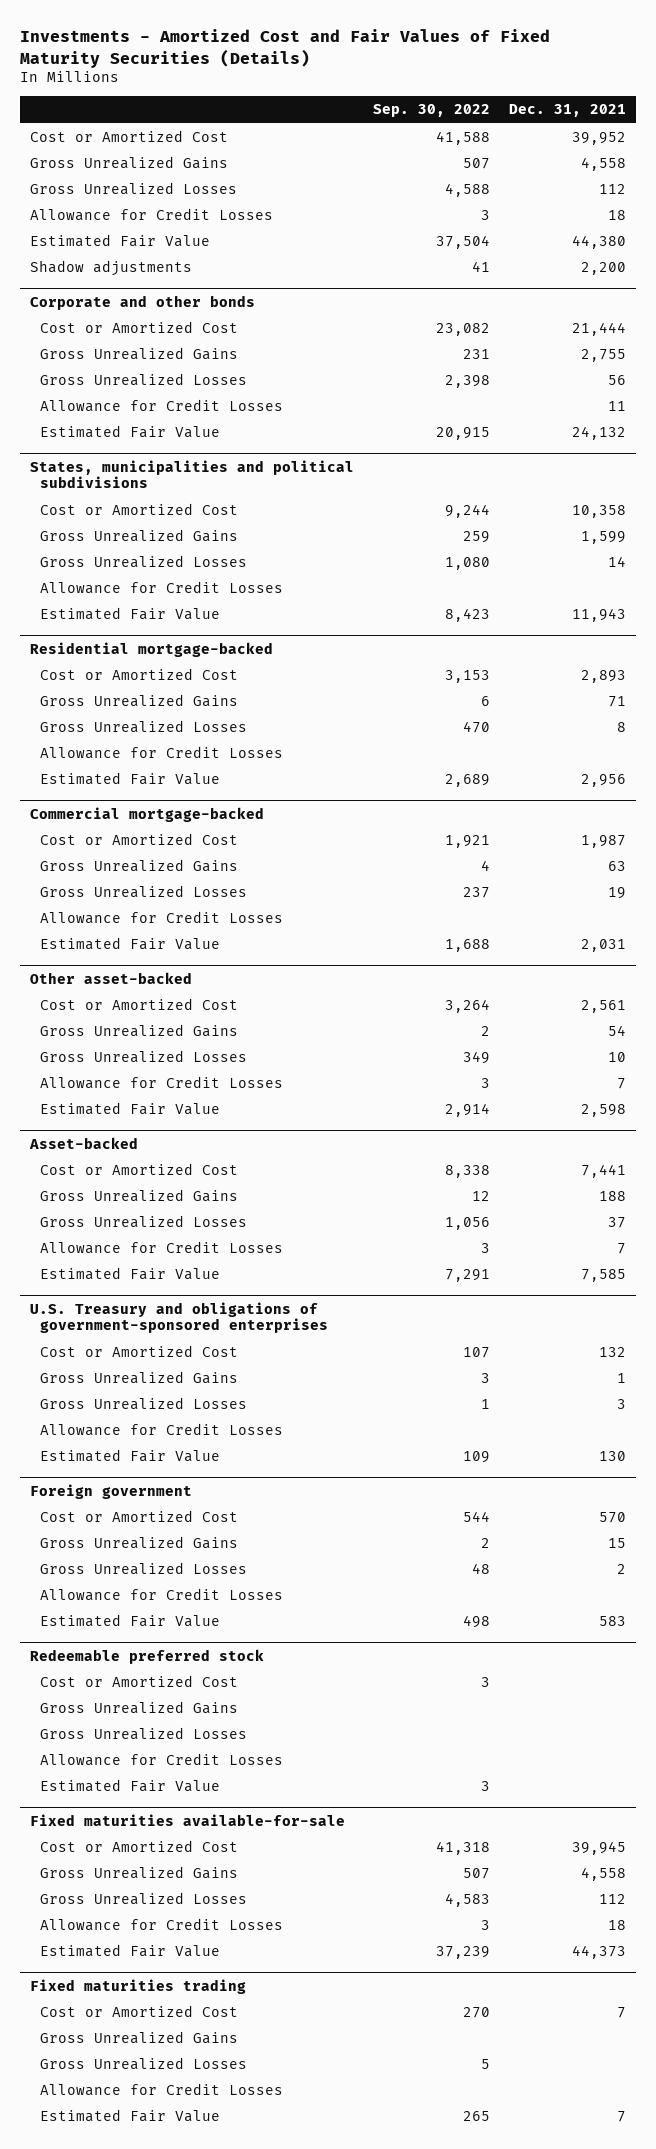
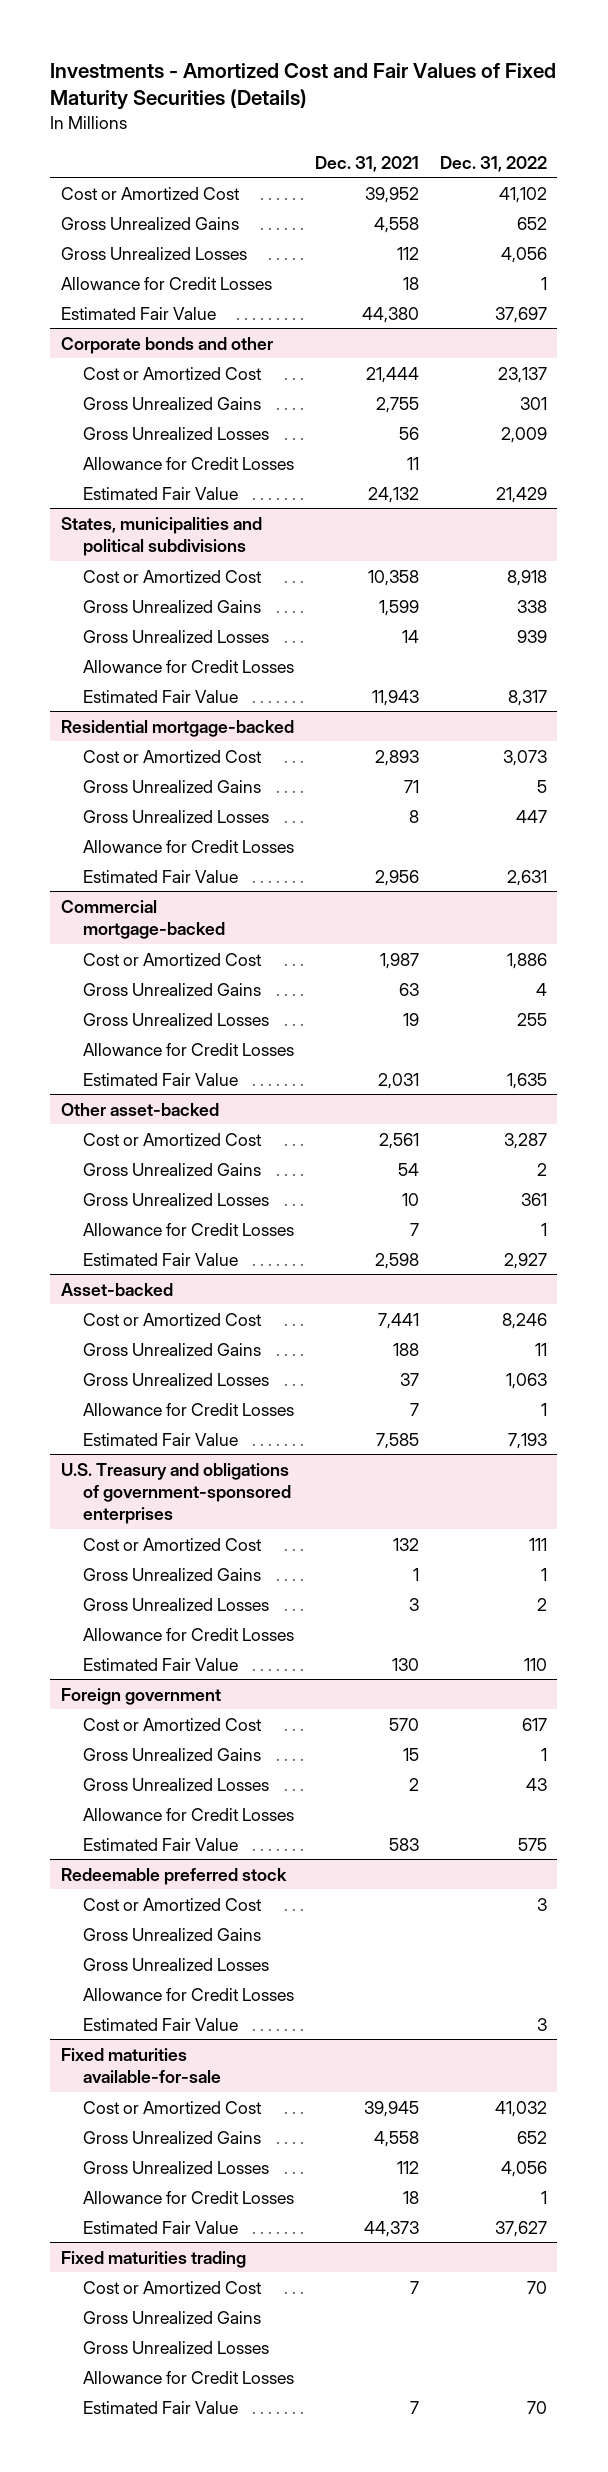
[373,104,491,118] Sep. 30, 2022 -> none
none -> [439,155,547,172] Dec. 31, 2022
[29,260,192,277] Shadow adjustments -> none
[29,294,255,310] Corporate and other bonds -> [60,336,273,354] Corporate bonds and other

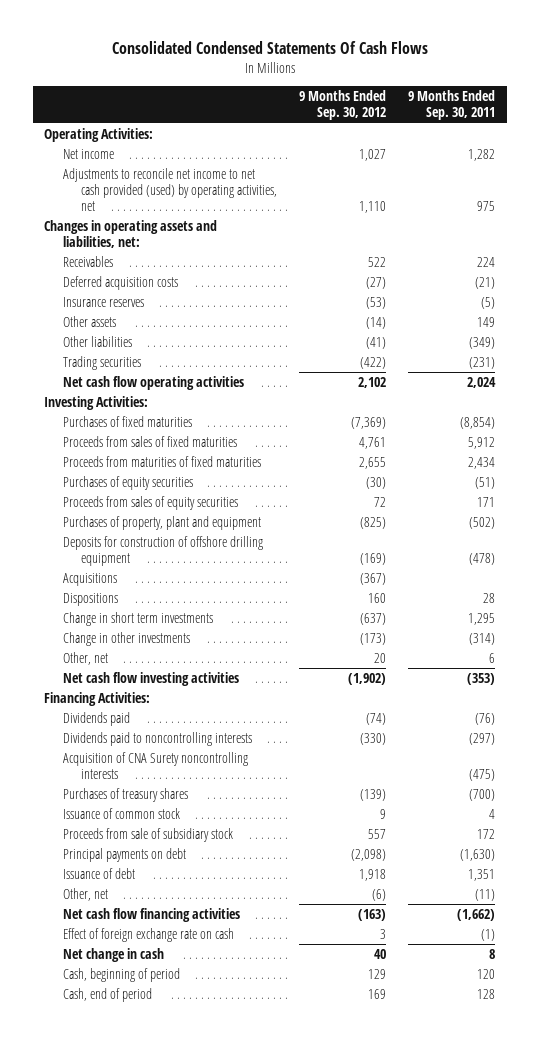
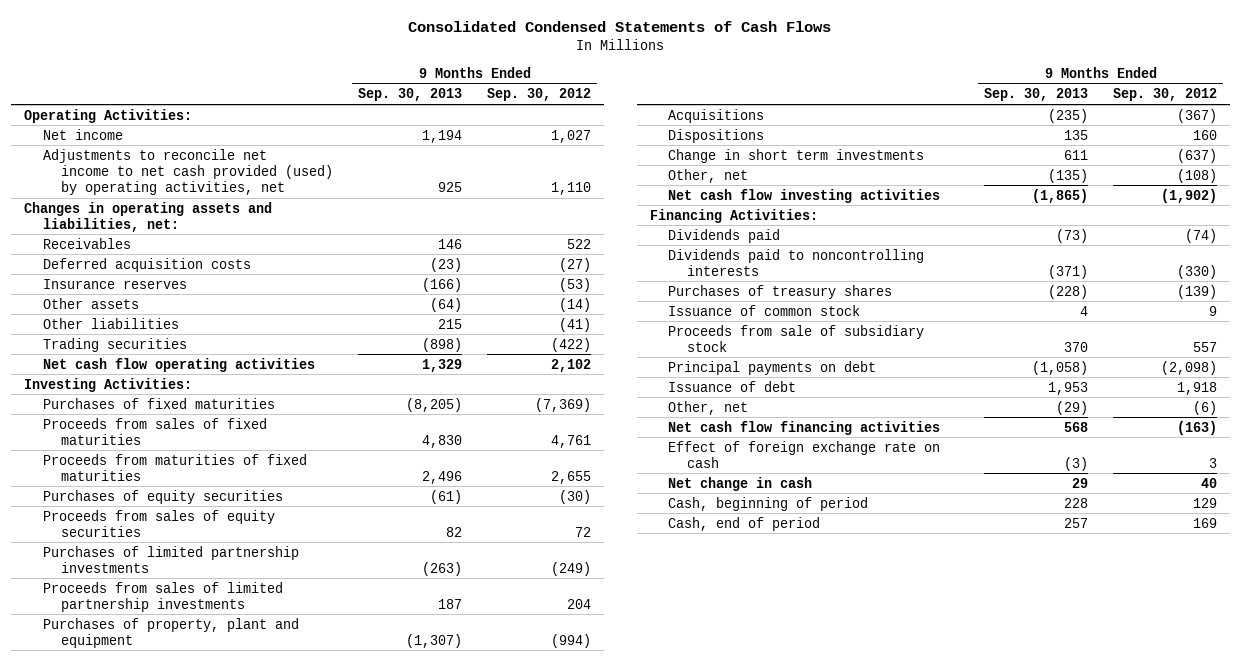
[111,41,428,55] Consolidated Condensed Statements Of Cash Flows -> [408,21,832,33] Consolidated Condensed Statements of Cash Flows
[408,90,496,121] 9 Months Ended Sep. 30, 2011 -> none
none -> [358,88,463,102] Sep. 30, 2013
[62,535,263,567] Deposits for construction of offshore drilling equipment -> none
none -> [42,545,299,573] Purchases of limited partnership investments
none -> [42,581,283,612] Proceeds from sales of limited partnership investments
[360,516,387,529] (825) -> [551,633,592,648] (994)
[62,631,190,646] Change in other investments -> none
[374,652,387,663] 20 -> [1177,168,1218,183] (108)
[62,751,248,780] Acquisition of CNA Surety noncontrolling interests -> none

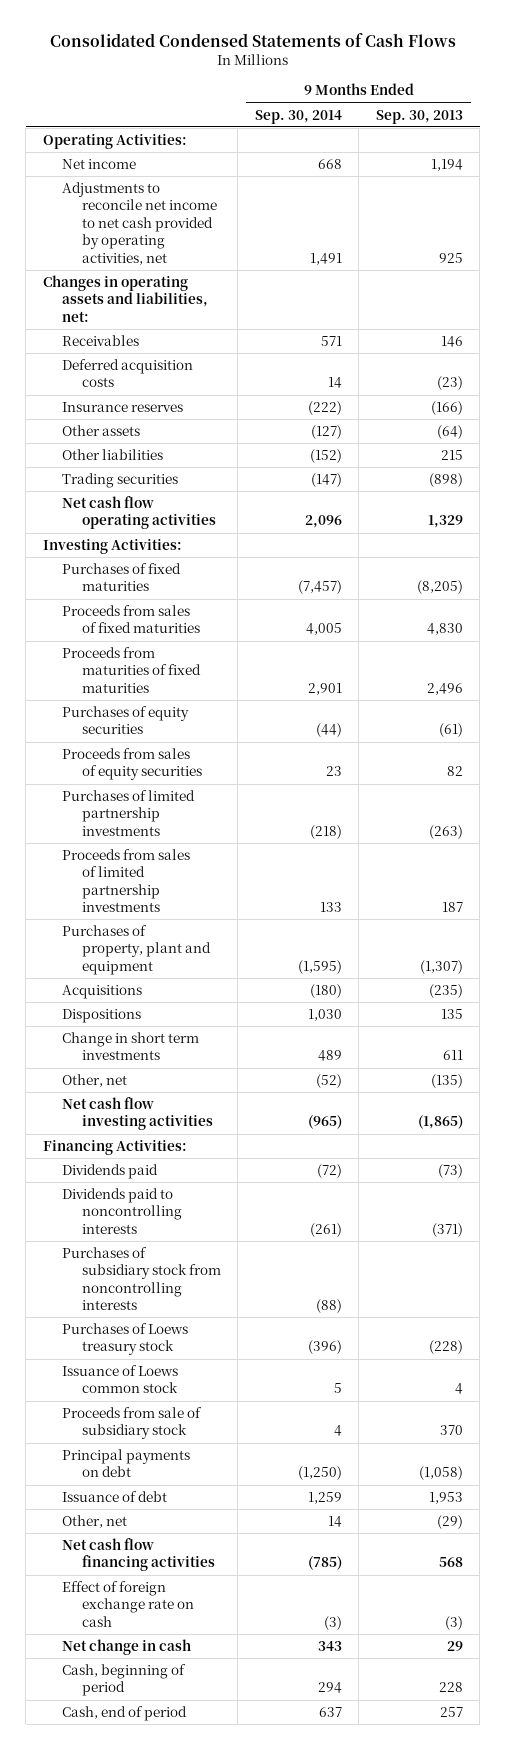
[487,88,592,102] Sep. 30, 2012 -> none
none -> [254,109,342,124] Sep. 30, 2014
[42,148,334,195] Adjustments to reconcile net income to net cash provided (used) by operating activities, net -> [62,181,217,265] Adjustments to reconcile net income to net cash provided by operating activities, net
none -> [62,1246,221,1311] Purchases of subsidiary stock from noncontrolling interests
[668,284,893,299] Purchases of treasury shares -> [62,1322,189,1356] Purchases of Loews treasury stock
[668,304,861,316] Issuance of common stock -> [62,1364,179,1394] Issuance of Loews common stock

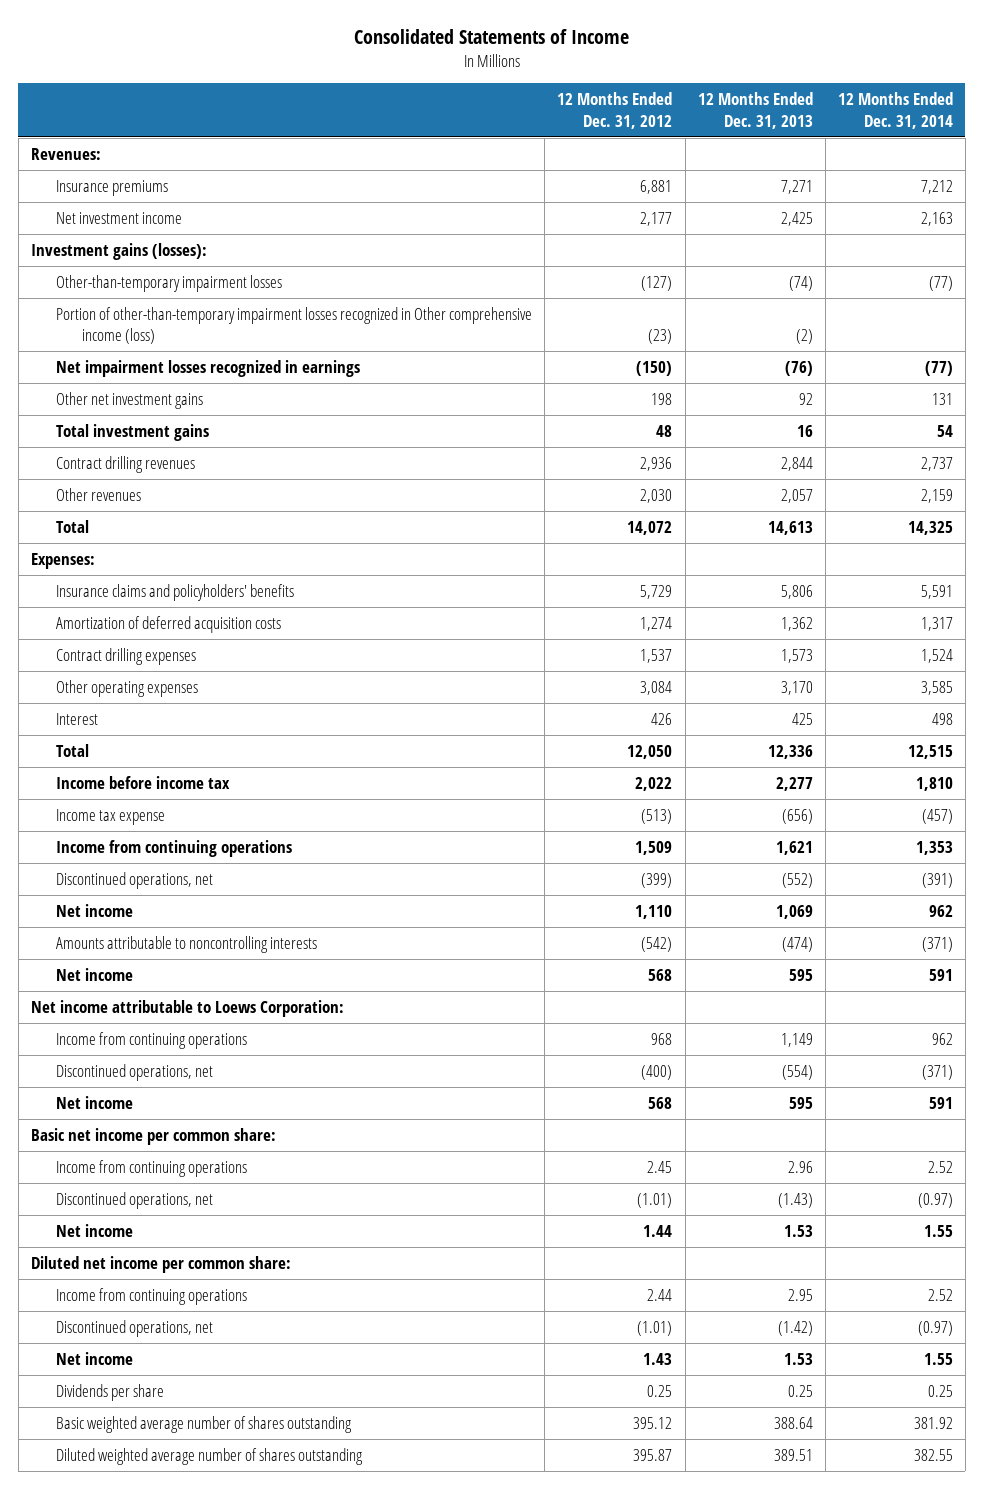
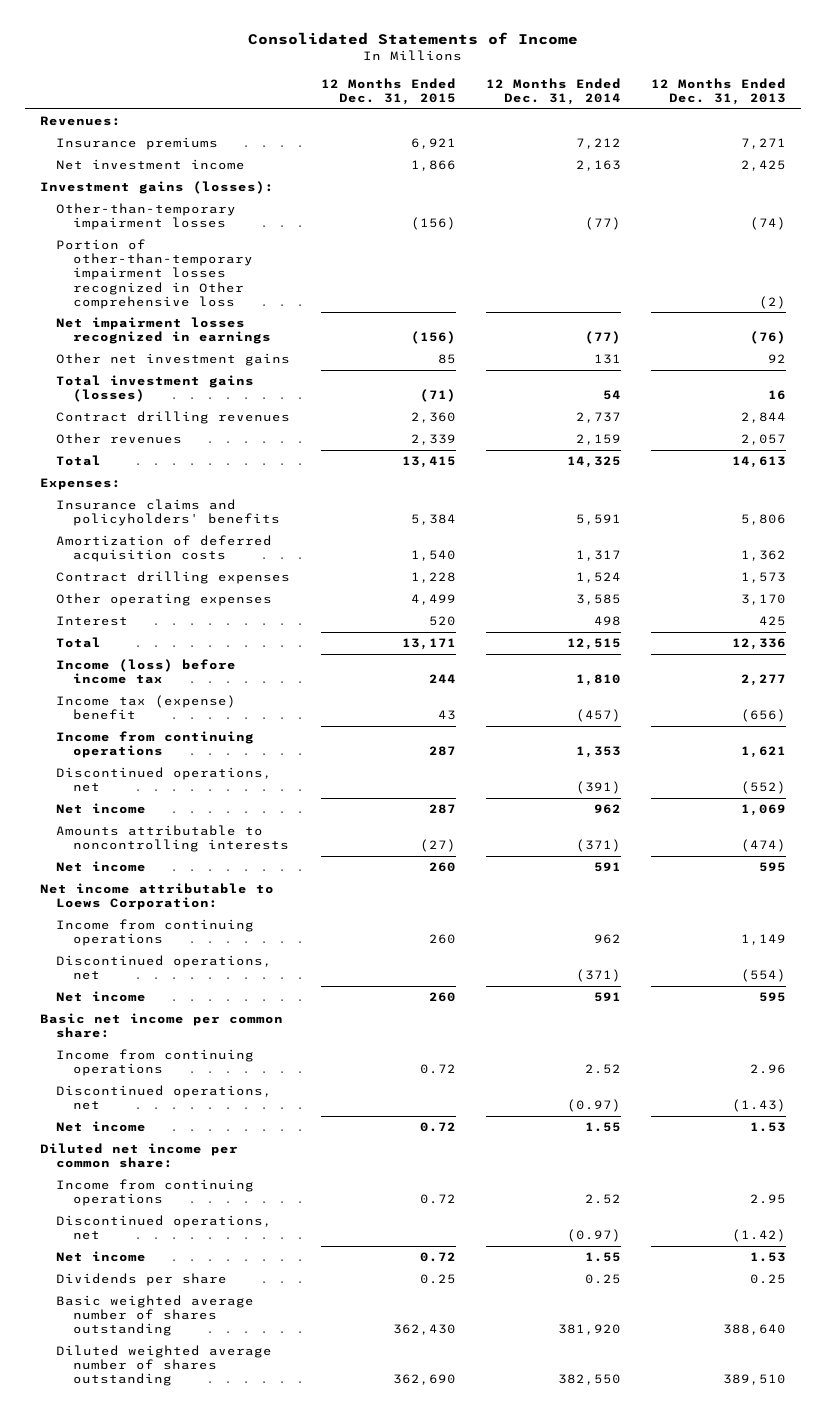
[557,92,673,129] 12 Months Ended Dec. 31, 2012 -> none
none -> [320,77,456,105] 12 Months Ended Dec. 31, 2015
[56,306,533,345] Portion of other-than-temporary impairment losses recognized in Other comprehensive income (loss) -> [56,239,254,309] Portion of other-than-temporary impairment losses recognized in Other comprehensive loss
[56,423,210,441] Total investment gains -> [56,375,255,403] Total investment gains (losses)
[56,775,231,789] Income before income tax -> [56,659,237,685] Income (loss) before income tax
[56,808,166,825] Income tax expense -> [56,695,237,721] Income tax (expense) benefit
[773,1416,813,1429] 388.64 -> [722,1324,786,1336] 388,640
[913,1416,953,1429] 381.92 -> [557,1324,621,1336] 381,920
[773,1448,813,1461] 389.51 -> [722,1374,786,1386] 389,510
[913,1448,953,1461] 382.55 -> [557,1374,621,1386] 382,550

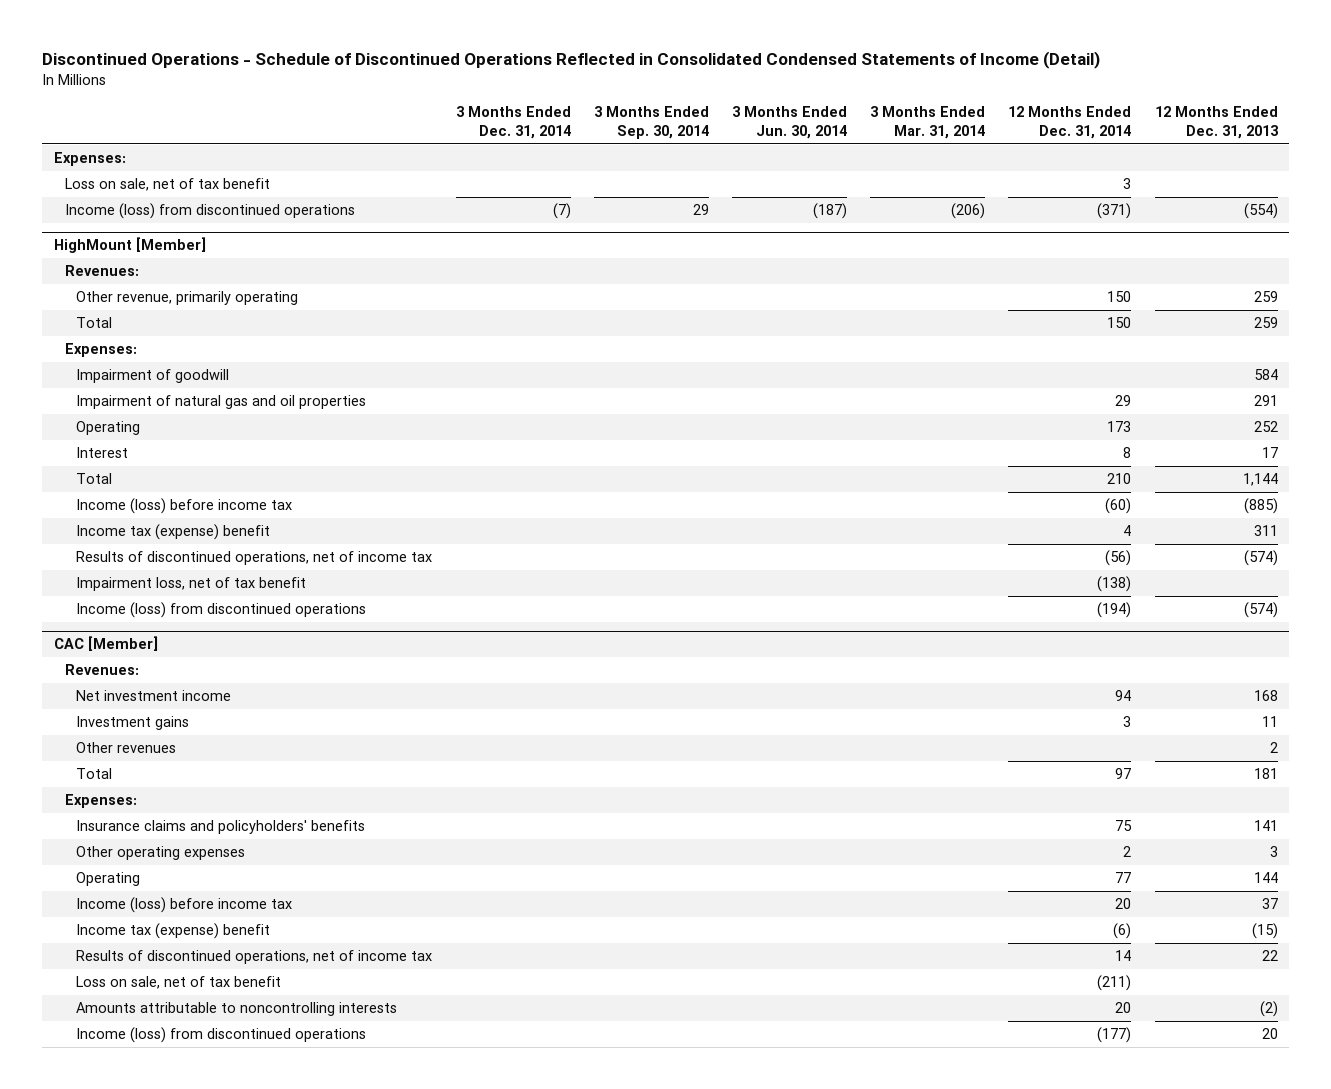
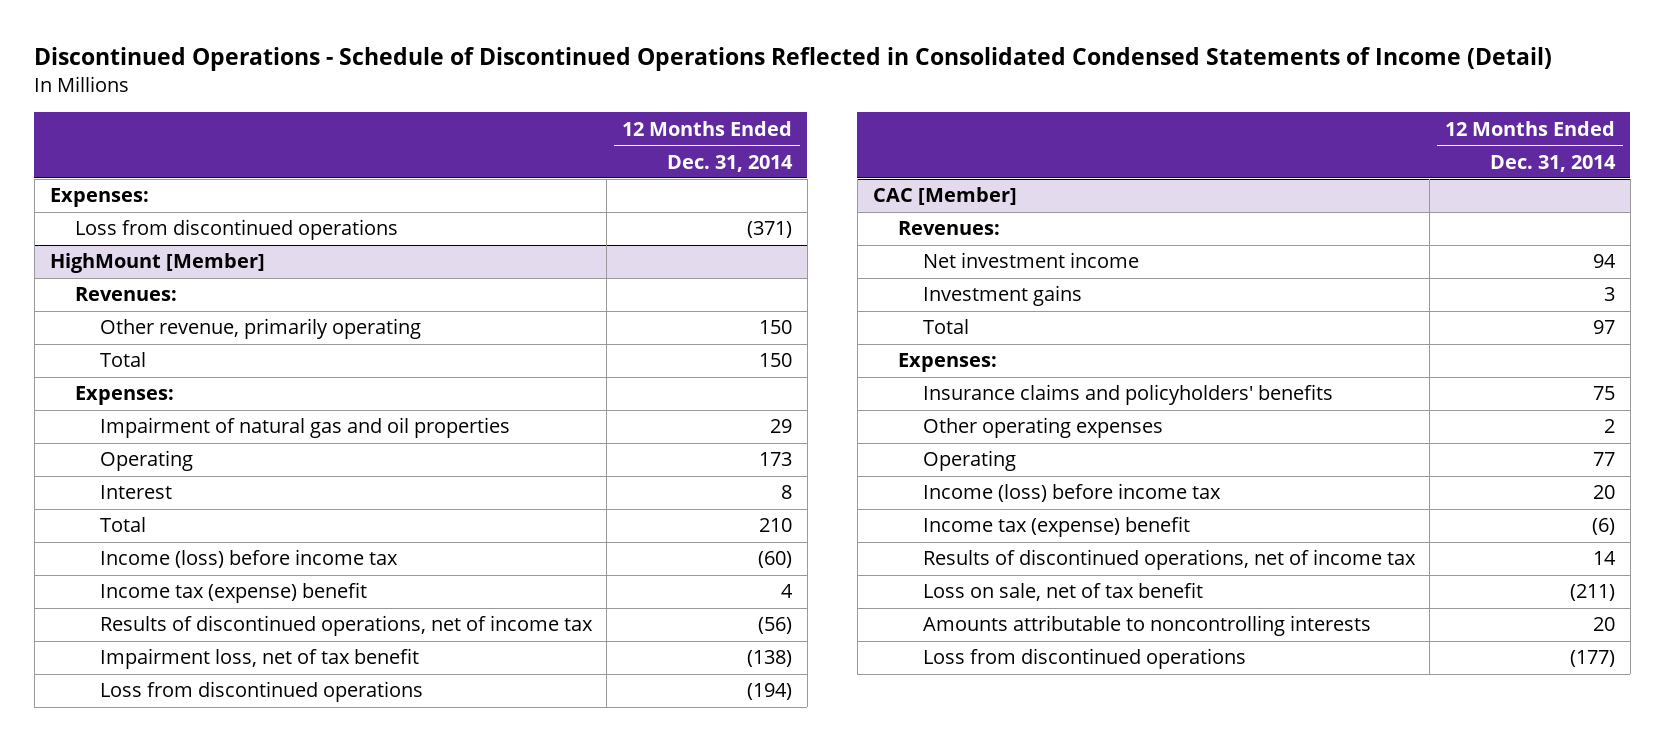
[455,106,571,139] 3 Months Ended Dec. 31, 2014 -> none
[593,106,709,139] 3 Months Ended Sep. 30, 2014 -> none
[732,106,848,139] 3 Months Ended Jun. 30, 2014 -> none
[870,106,986,139] 3 Months Ended Mar. 31, 2014 -> none
[1154,106,1278,139] 12 Months Ended Dec. 31, 2013 -> none
[65,178,271,192] Loss on sale, net of tax benefit -> none
[65,203,356,220] Income (loss) from discontinued operations -> [74,219,398,241] Loss from discontinued operations
[76,369,230,384] Impairment of goodwill -> none
[76,602,367,619] Income (loss) from discontinued operations -> [99,681,423,703] Loss from discontinued operations
[76,742,177,754] Other revenues -> none
[76,1027,367,1044] Income (loss) from discontinued operations -> [922,648,1246,670] Loss from discontinued operations

